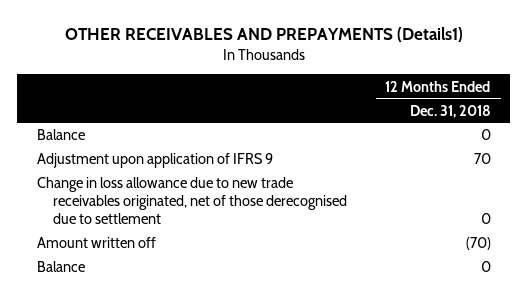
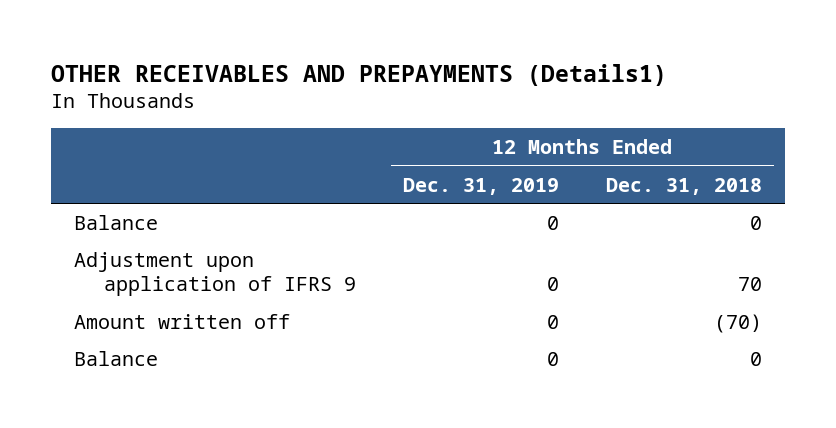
none -> [402,177,559,195] Dec. 31, 2019
[36,177,348,225] Change in loss allowance due to new trade receivables originated, net of those derecognised due to settlement -> none

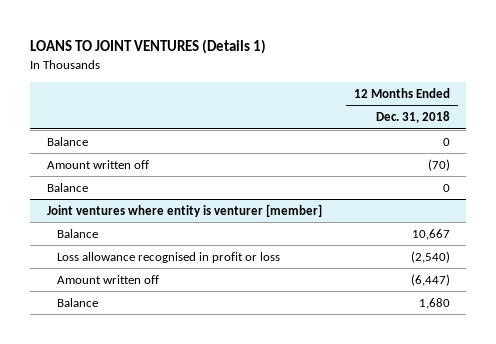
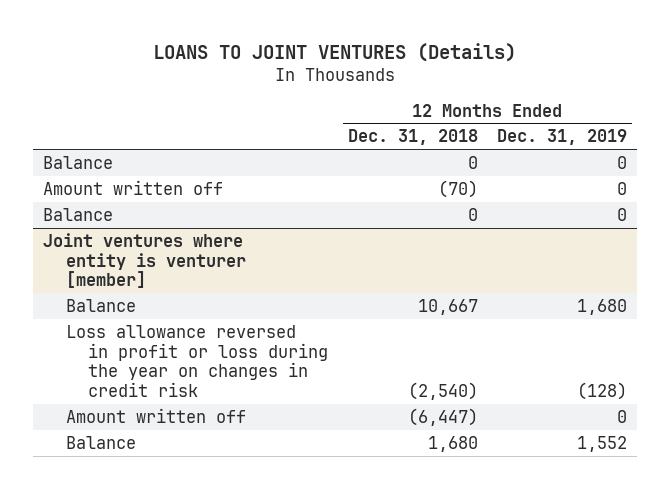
[30,39,267,55] LOANS TO JOINT VENTURES (Details 1) -> [153,43,517,63] LOANS TO JOINT VENTURES (Details)
none -> [497,129,628,146] Dec. 31, 2019
[57,251,281,263] Loss allowance recognised in profit or loss -> [65,324,329,398] Loss allowance reversed in profit or loss during the year on changes in credit risk

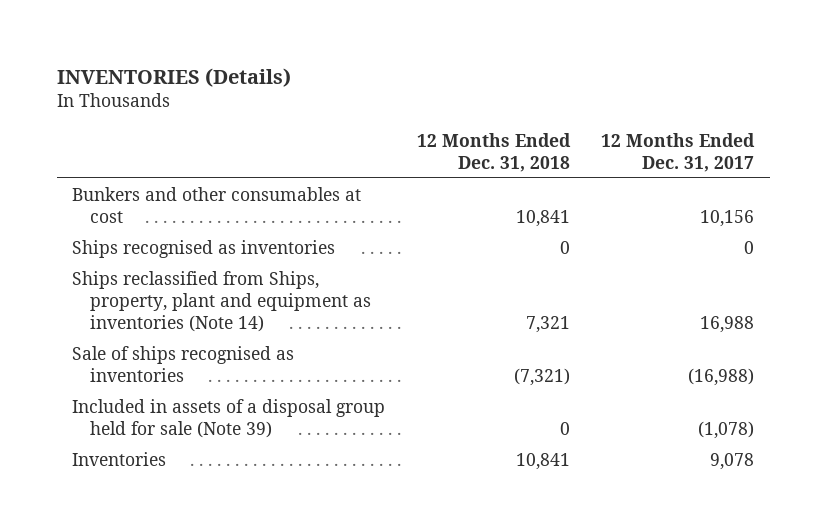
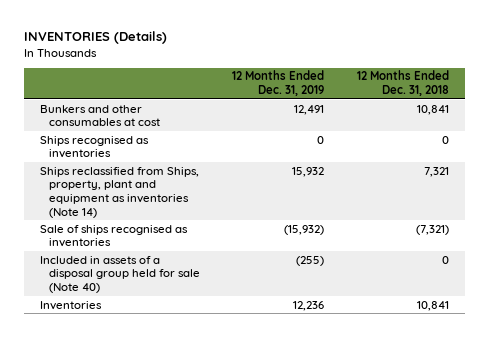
[601,132,756,172] 12 Months Ended Dec. 31, 2017 -> none
none -> [232,70,325,97] 12 Months Ended Dec. 31, 2019
[72,398,386,438] Included in assets of a disposal group held for sale (Note 39) -> [39,255,201,294] Included in assets of a disposal group held for sale (Note 40)

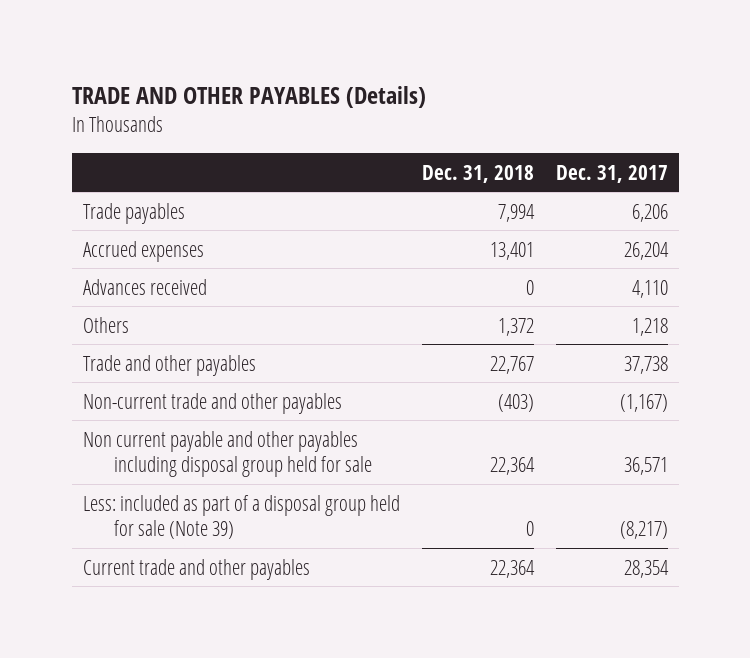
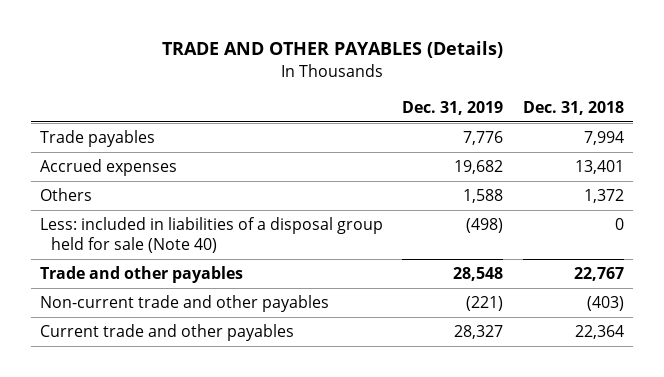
[555,164,668,183] Dec. 31, 2017 -> none
none -> [402,100,504,115] Dec. 31, 2019
[82,278,207,295] Advances received -> none
none -> [40,217,384,254] Less: included in liabilities of a disposal group held for sale (Note 40)
[82,430,372,478] Non current payable and other payables including disposal group held for sale -> none
[82,494,400,540] Less: included as part of a disposal group held for sale (Note 39) -> none

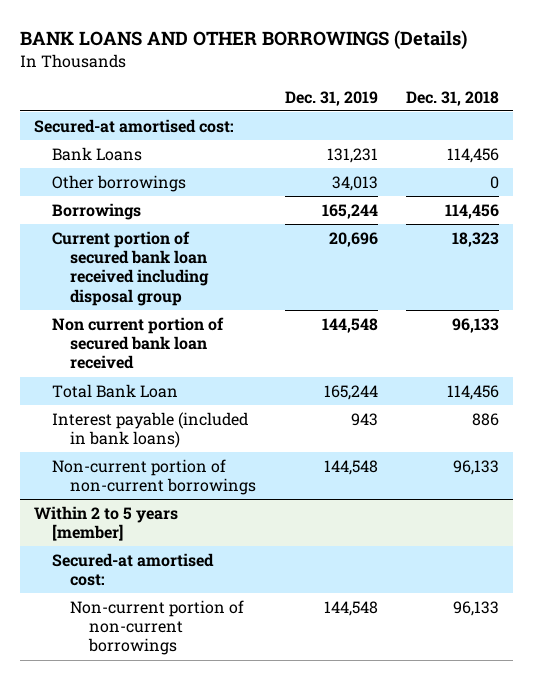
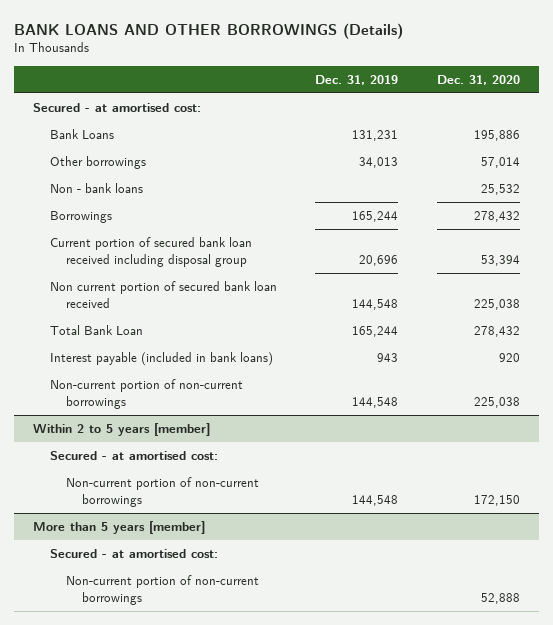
[405,90,499,106] Dec. 31, 2018 -> none
none -> [436,74,520,85] Dec. 31, 2020
[33,118,234,133] Secured-at amortised cost: -> [33,103,202,113] Secured - at amortised cost:
none -> [49,183,143,194] Non - bank loans
[52,552,215,587] Secured-at amortised cost: -> [49,451,218,461] Secured - at amortised cost:
none -> [33,521,206,535] More than 5 years [member]
none -> [49,549,218,559] Secured - at amortised cost:
none -> [66,575,260,606] Non-current portion of non-current borrowings

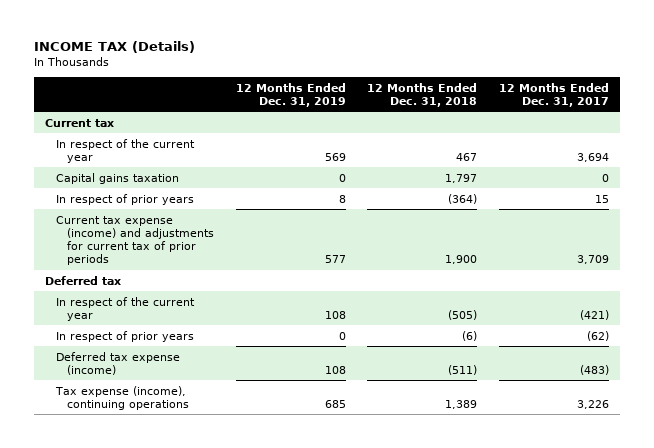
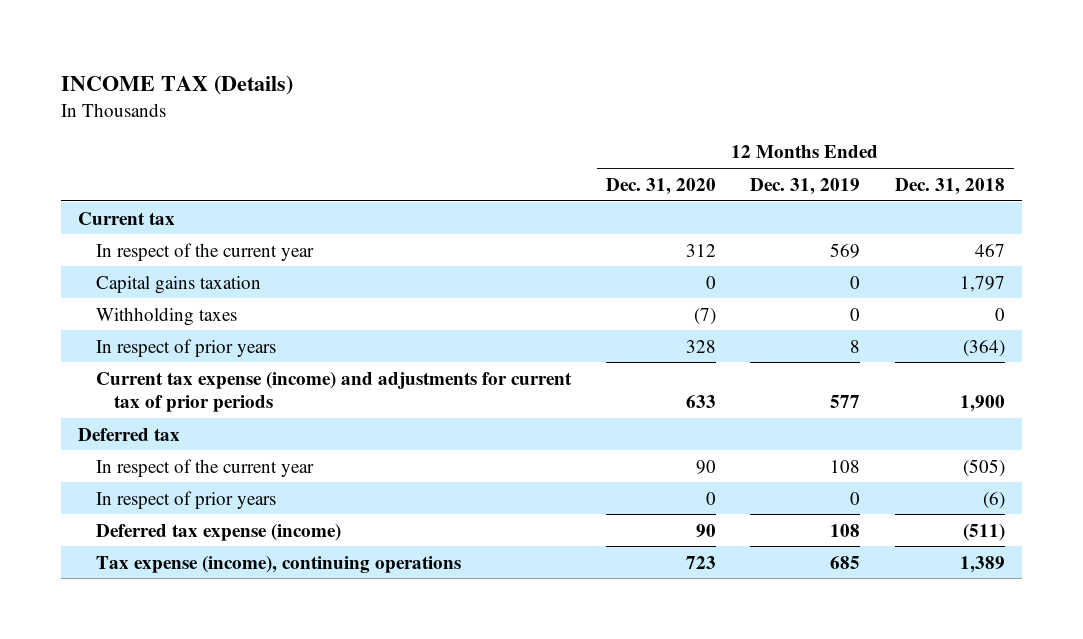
[499,82,610,107] 12 Months Ended Dec. 31, 2017 -> none
none -> [605,177,716,195] Dec. 31, 2020
none -> [96,306,238,326] Withholding taxes

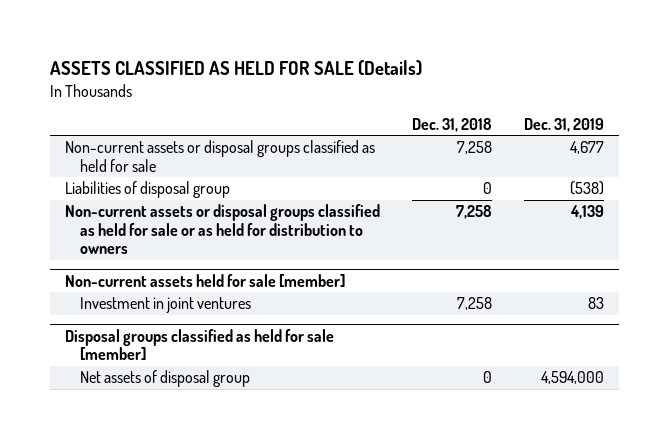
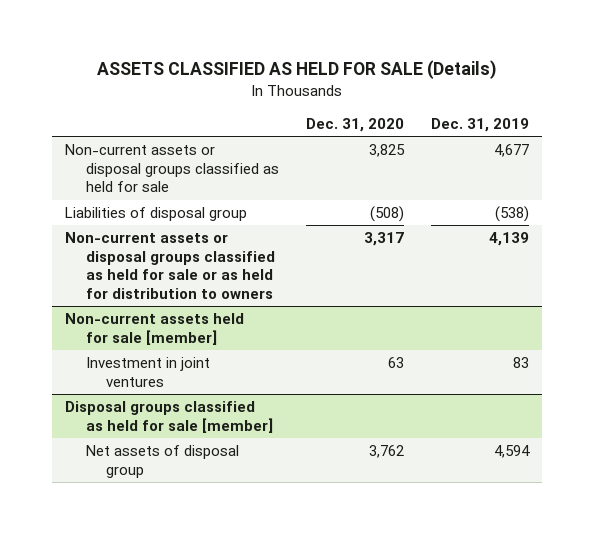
[412,117,493,132] Dec. 31, 2018 -> none
none -> [305,117,404,132] Dec. 31, 2020
[540,371,604,385] 4,594,000 -> [493,445,530,459] 4,594

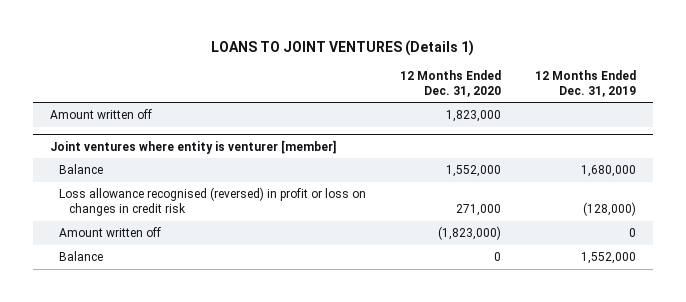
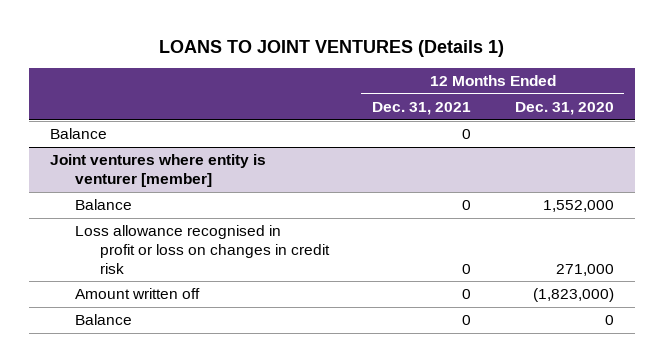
[534,69,636,97] 12 Months Ended Dec. 31, 2019 -> none
none -> [372,102,472,116] Dec. 31, 2021
[49,109,152,120] Amount written off -> none
none -> [50,128,108,140] Balance
[59,187,367,217] Loss allowance recognised (reversed) in profit or loss on changes in credit risk -> [75,225,330,274] Loss allowance recognised in profit or loss on changes in credit risk

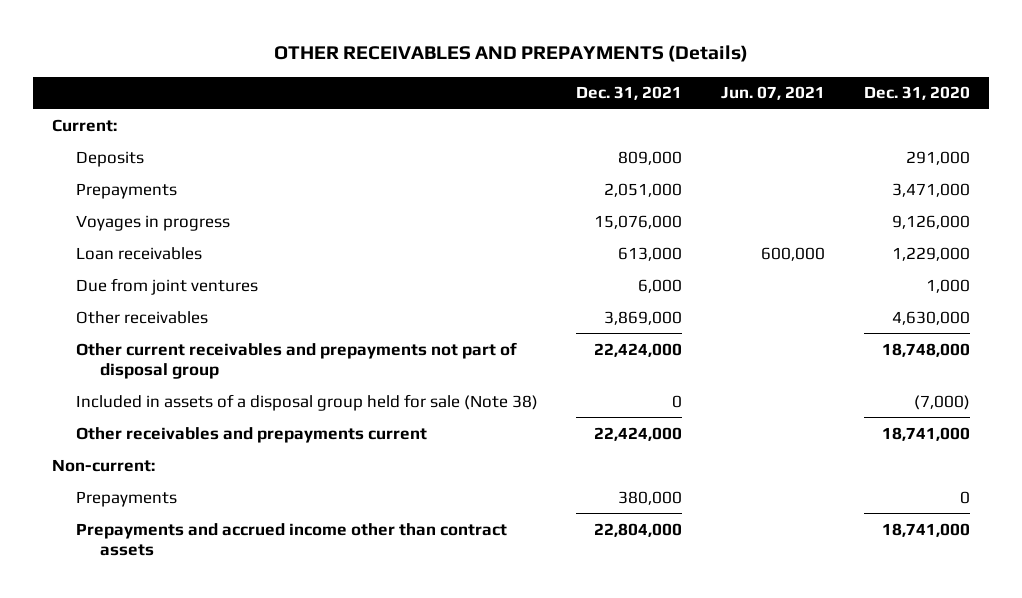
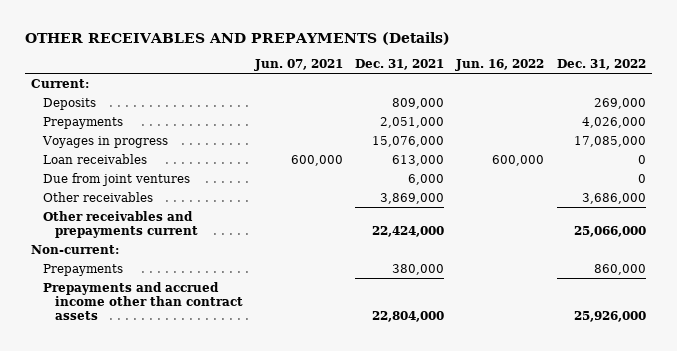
[863,86,970,101] Dec. 31, 2020 -> none
none -> [455,59,545,72] Jun. 16, 2022
none -> [556,59,646,71] Dec. 31, 2022
[75,341,517,380] Other current receivables and prepayments not part of disposal group -> none
[75,393,538,411] Included in assets of a disposal group held for sale (Note 38) -> none

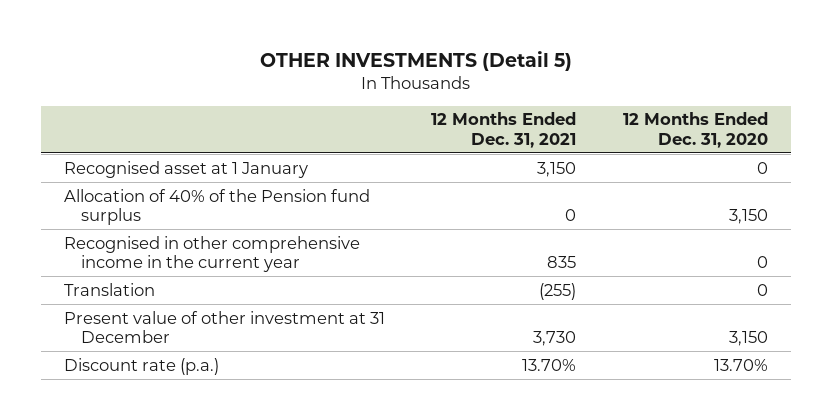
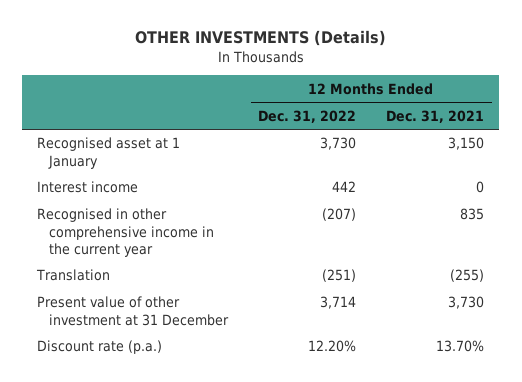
[259,50,572,71] OTHER INVESTMENTS (Detail 5) -> [134,30,386,47] OTHER INVESTMENTS (Details)
[622,112,768,148] 12 Months Ended Dec. 31, 2020 -> none
none -> [258,109,357,123] Dec. 31, 2022
[64,188,371,226] Allocation of 40% of the Pension fund surplus -> none
none -> [37,181,139,194] Interest income

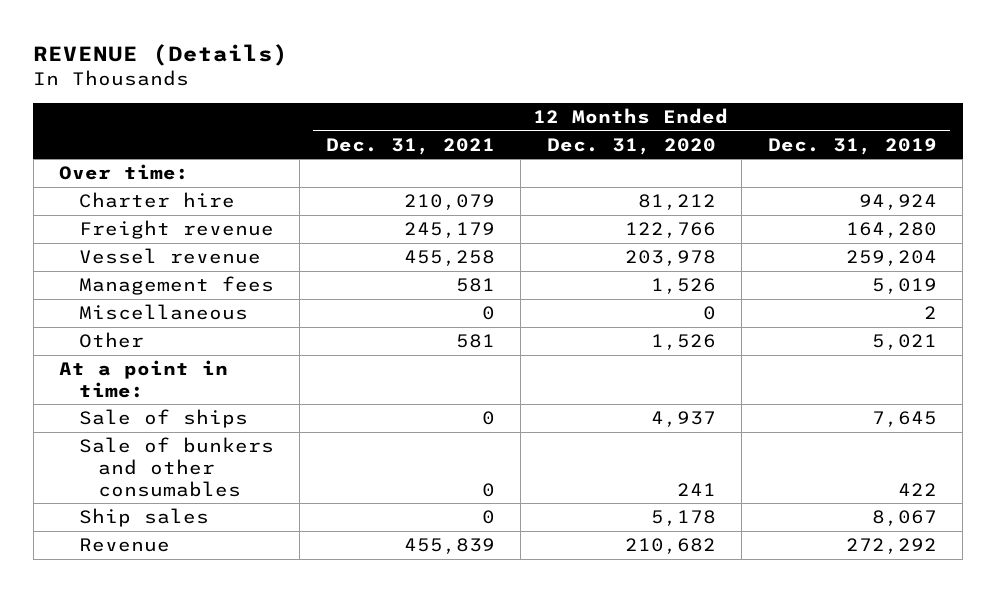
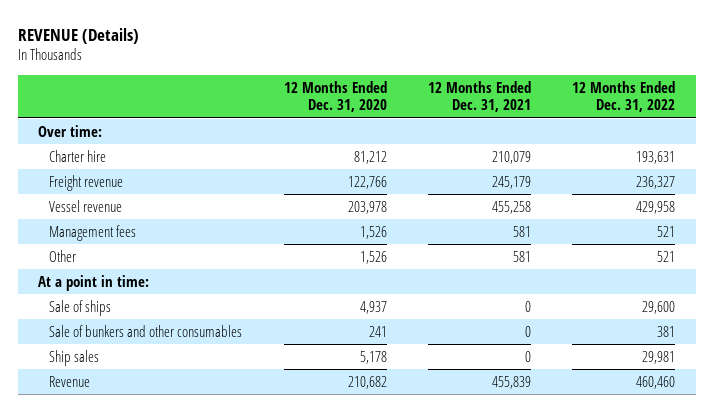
[767,137,937,155] Dec. 31, 2019 -> none
none -> [572,81,676,113] 12 Months Ended Dec. 31, 2022
[78,304,248,321] Miscellaneous -> none

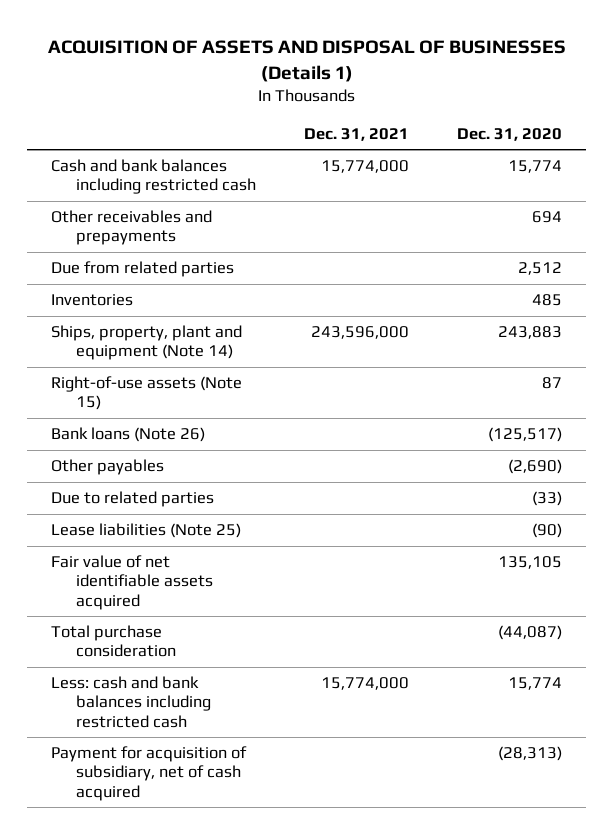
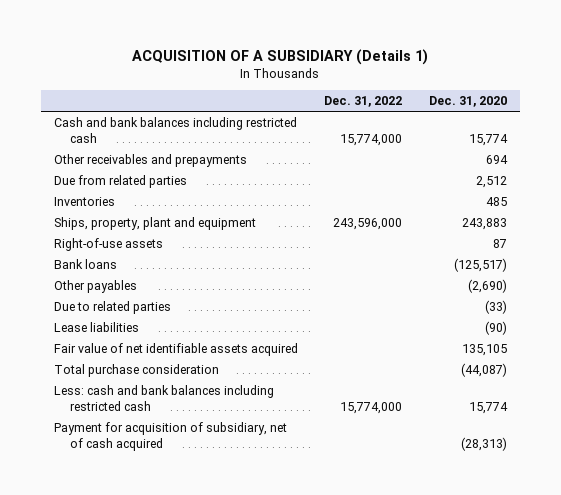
[47,39,566,82] ACQUISITION OF ASSETS AND DISPOSAL OF BUSINESSES (Details 1) -> [132,48,429,65] ACQUISITION OF A SUBSIDIARY (Details 1)
[304,127,410,141] Dec. 31, 2021 -> none
none -> [324,96,403,108] Dec. 31, 2022
[51,325,243,361] Ships, property, plant and equipment (Note 14) -> [54,217,257,231] Ships, property, plant and equipment
[51,376,243,411] Right-of-use assets (Note 15) -> [54,238,164,252] Right-of-use assets
[51,427,206,443] Bank loans (Note 26) -> [54,259,118,270] Bank loans
[51,523,242,539] Lease liabilities (Note 25) -> [54,322,140,333] Lease liabilities

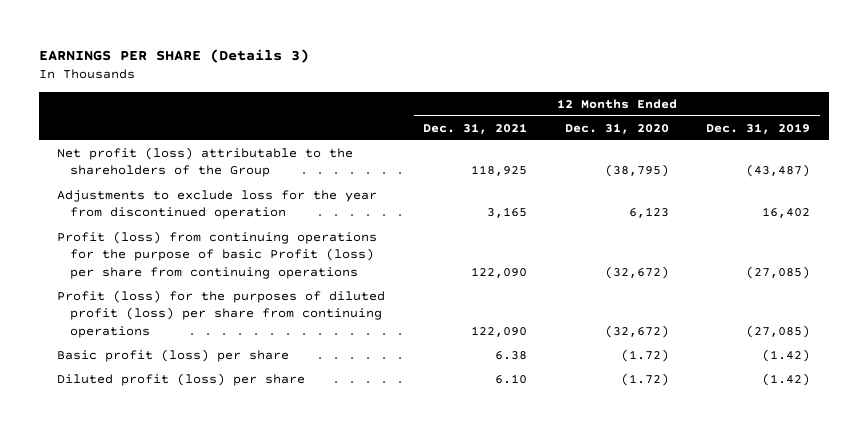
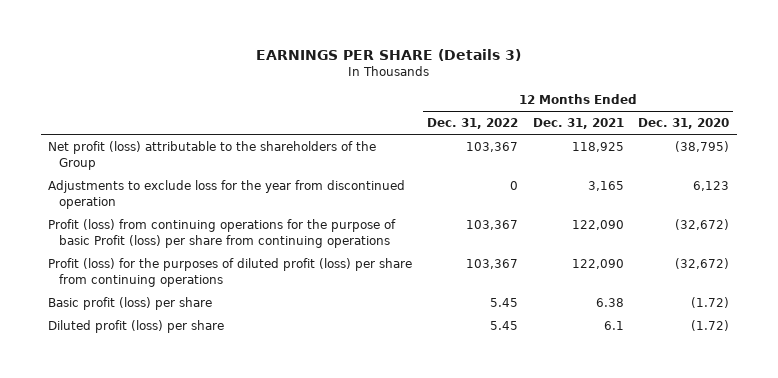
[706,122,811,134] Dec. 31, 2019 -> none
none -> [426,118,518,130] Dec. 31, 2022
[495,374,528,385] 6.10 -> [603,320,624,330] 6.1

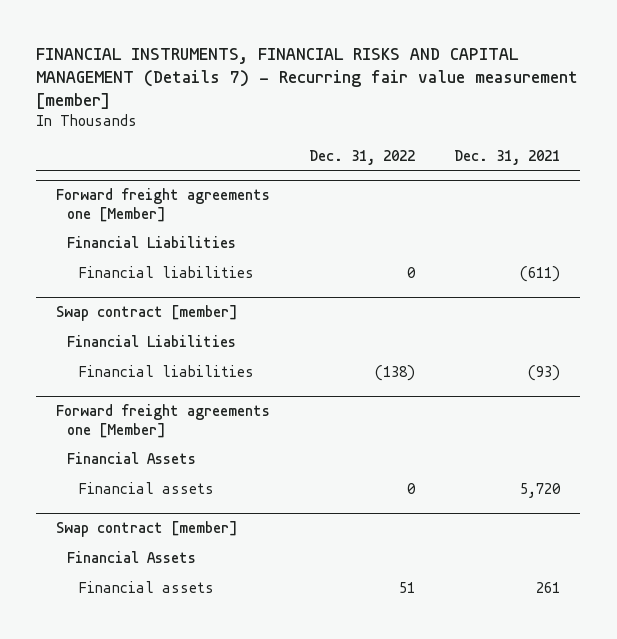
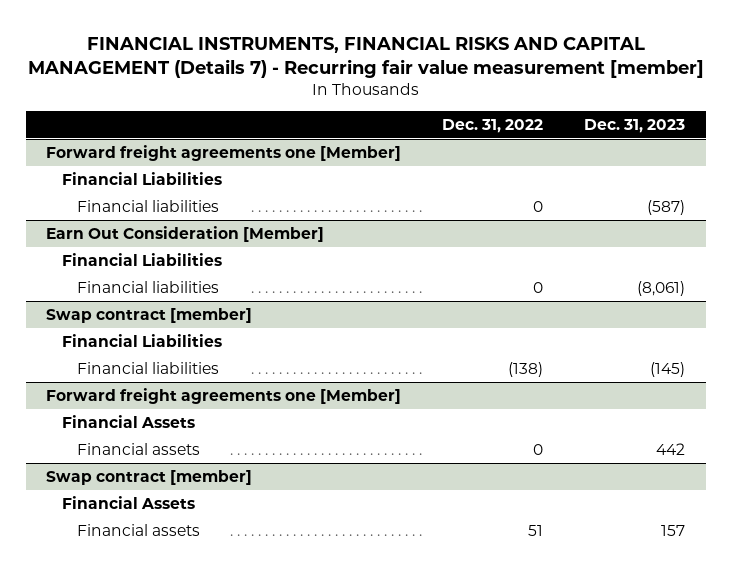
[454,149,561,165] Dec. 31, 2021 -> none
none -> [584,118,686,133] Dec. 31, 2023
none -> [46,225,325,242] Earn Out Consideration [Member]
none -> [61,252,222,266] Financial Liabilities
none -> [77,280,220,293] Financial liabilities

